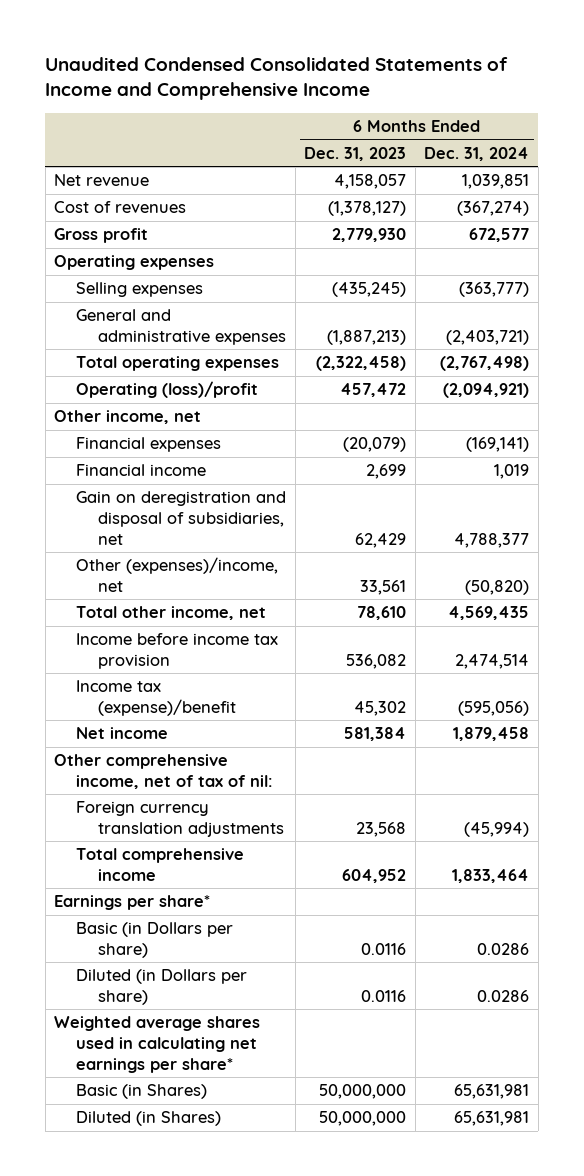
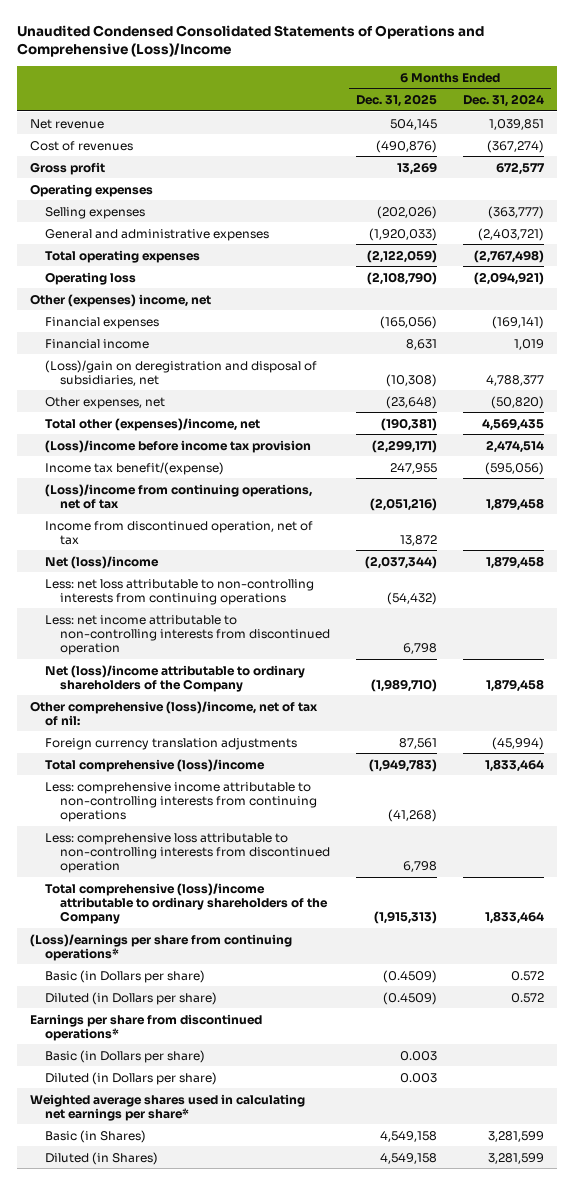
[45,56,509,101] Unaudited Condensed Consolidated Statements of Income and Comprehensive Income -> [17,24,485,58] Unaudited Condensed Consolidated Statements of Operations and Comprehensive (Loss)/Income
[304,146,407,161] Dec. 31, 2023 -> none
none -> [355,94,437,108] Dec. 31, 2025
[76,381,259,399] Operating (loss)/profit -> [45,271,137,285] Operating loss
[54,410,202,425] Other income, net -> [30,293,212,307] Other (expenses) income, net
[76,491,287,545] Gain on deregistration and disposal of subsidiaries, net -> [45,359,318,386] (Loss)/gain on deregistration and disposal of subsidiaries, net
[76,557,279,592] Other (expenses)/income, net -> [45,396,166,409] Other expenses, net
[76,606,267,621] Total other income, net -> [45,417,261,431] Total other (expenses)/income, net
[76,633,279,669] Income before income tax provision -> [45,439,312,453] (Loss)/income before income tax provision
[76,680,236,716] Income tax (expense)/benefit -> [45,461,225,475] Income tax benefit/(expense)
none -> [45,483,313,509] (Loss)/income from continuing operations, net of tax
none -> [45,520,314,545] Income from discontinued operation, net of tax
none -> [45,555,160,569] Net (loss)/income
none -> [45,578,315,605] Less: net loss attributable to non-controlling interests from continuing operations
none -> [45,614,330,655] Less: net income attributable to non-controlling interests from discontinued operation
[76,727,169,740] Net income -> [45,664,306,692] Net (loss)/income attributable to ordinary shareholders of the Company
[54,754,274,789] Other comprehensive income, net of tax of nil: -> [30,700,319,726] Other comprehensive (loss)/income, net of tax of nil:
none -> [45,758,266,772] Total comprehensive (loss)/income
none -> [45,781,317,822] Less: comprehensive income attributable to non-controlling interests from continuing operations
none -> [45,832,330,873] Less: comprehensive loss attributable to non-controlling interests from discontinued operation
[76,848,245,881] Total comprehensive income -> [45,882,328,924] Total comprehensive (loss)/income attributable to ordinary shareholders of the Company
[54,895,211,911] Earnings per share* -> [30,933,293,961] (Loss)/earnings per share from continuing operations*
[477,942,530,955] 0.0286 -> [511,970,545,981] 0.572
[477,989,530,1002] 0.0286 -> [511,992,545,1003] 0.572
none -> [30,1013,263,1041] Earnings per share from discontinued operations*
none -> [45,1049,206,1063] Basic (in Dollars per share)
none -> [45,1071,218,1085] Diluted (in Dollars per share)
[454,1084,530,1100] 65,631,981 -> [488,1130,545,1142] 3,281,599
[454,1111,530,1127] 65,631,981 -> [488,1152,545,1164] 3,281,599

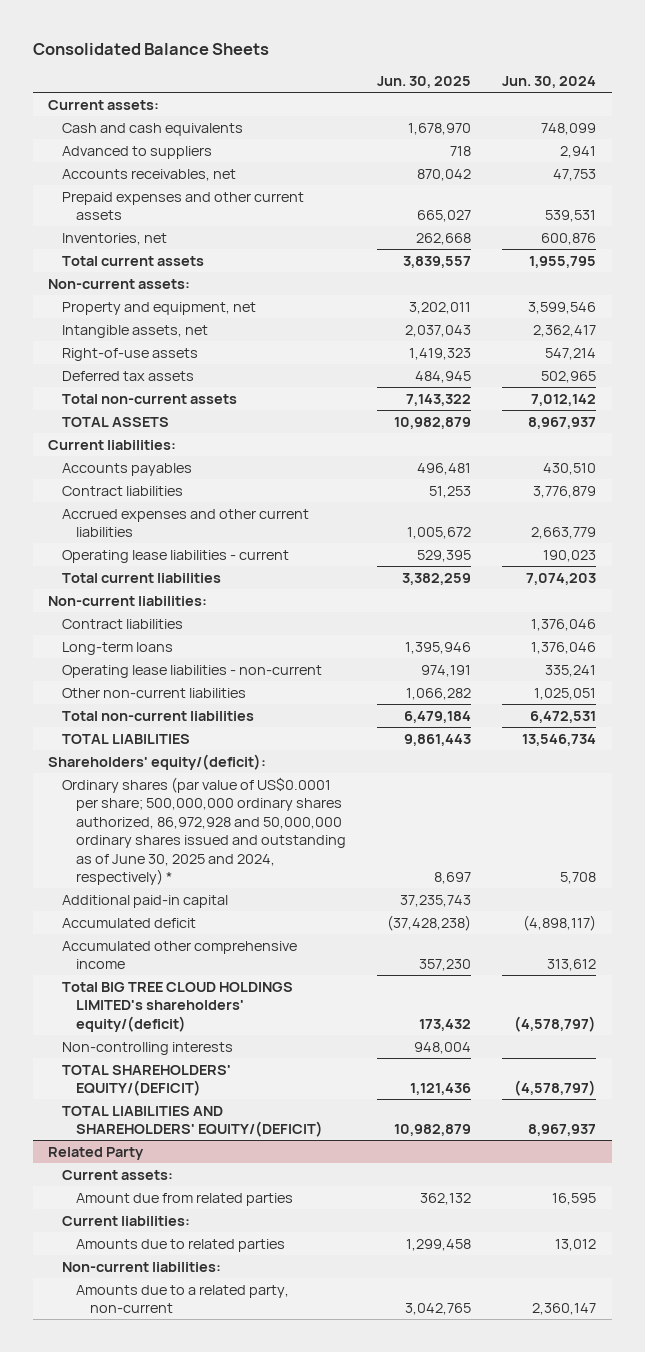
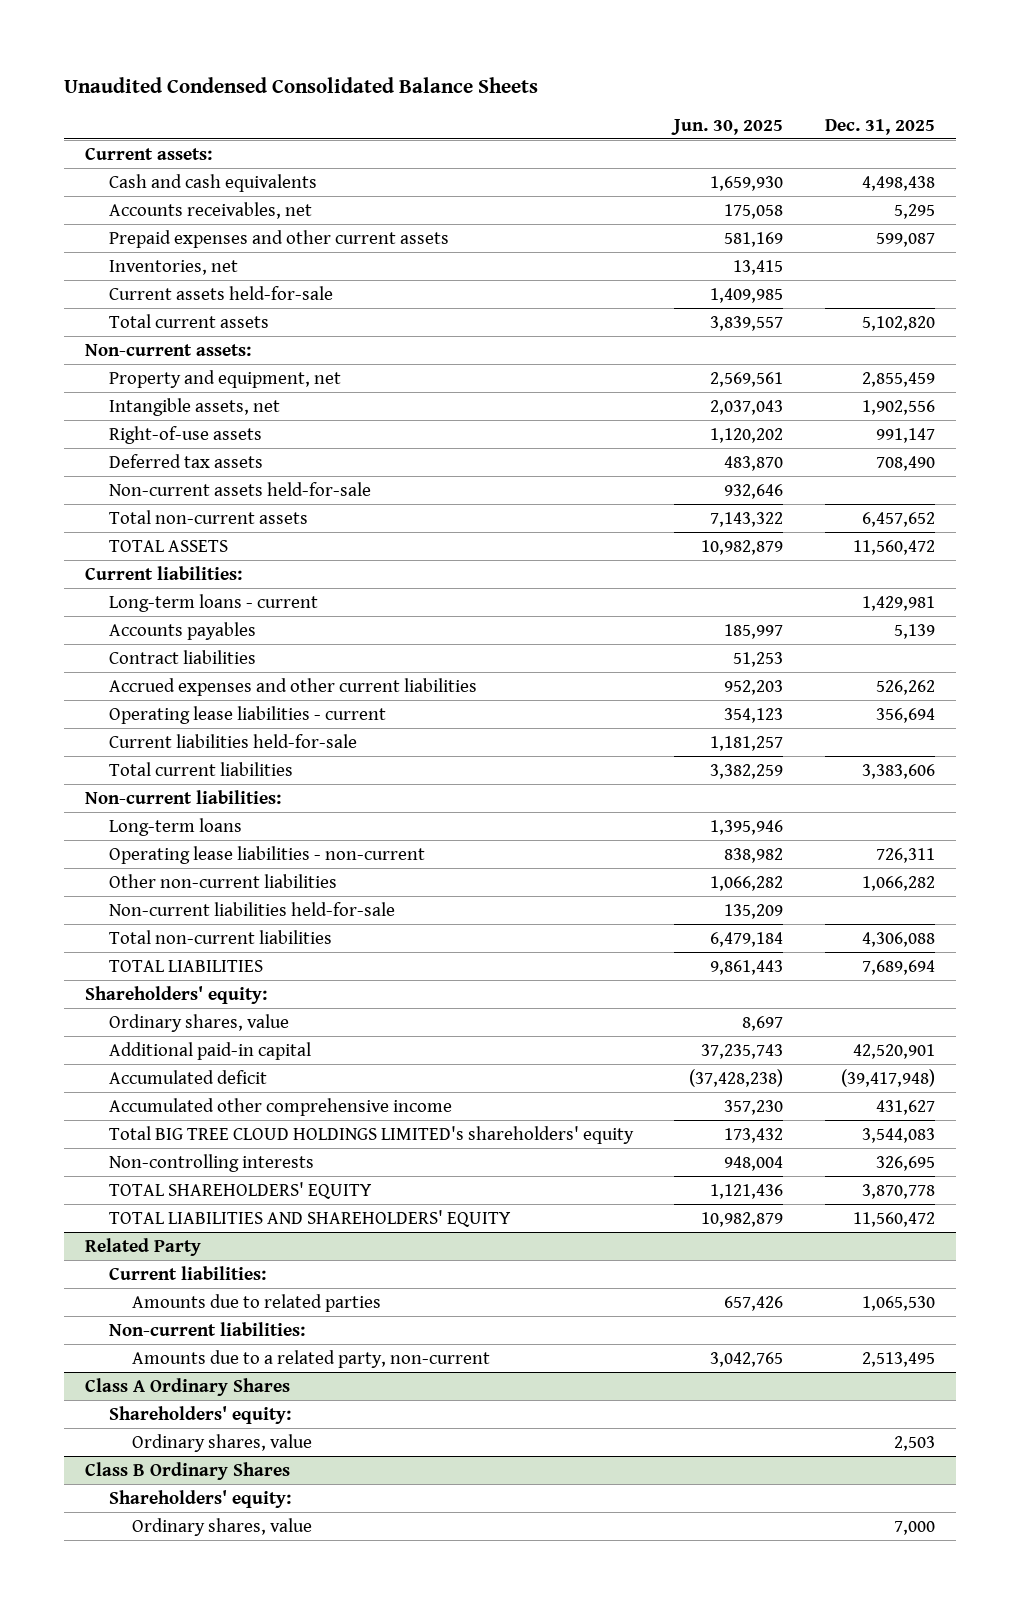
[32,43,269,56] Consolidated Balance Sheets -> [64,76,539,93] Unaudited Condensed Consolidated Balance Sheets
[502,75,597,88] Jun. 30, 2024 -> none
none -> [825,118,936,135] Dec. 31, 2025
[62,145,213,159] Advanced to suppliers -> none
[408,122,472,135] 1,678,970 -> [710,175,784,191] 1,659,930
[417,168,472,181] 870,042 -> [724,203,784,219] 175,058
[417,210,472,223] 665,027 -> [724,231,784,247] 581,169
[416,232,472,245] 262,668 -> [733,259,784,275] 13,415
none -> [108,285,333,300] Current assets held-for-sale
[409,301,472,314] 3,202,011 -> [710,371,784,387] 2,569,561
[409,347,472,360] 1,419,323 -> [710,427,784,443] 1,120,202
[415,370,472,383] 484,945 -> [724,455,784,471] 483,870
none -> [108,481,371,496] Non-current assets held-for-sale
none -> [108,593,318,612] Long-term loans - current
[417,462,472,475] 496,481 -> [724,623,784,639] 185,997
[407,527,472,540] 1,005,672 -> [724,679,784,695] 952,203
[417,549,472,562] 529,395 -> [724,707,784,723] 354,123
none -> [108,733,357,748] Current liabilities held-for-sale
[62,618,184,629] Contract liabilities -> none
[421,664,472,677] 974,191 -> [724,847,784,863] 838,982
none -> [108,901,395,916] Non-current liabilities held-for-sale
[48,753,267,770] Shareholders' equity/(deficit): -> [84,985,267,1004] Shareholders' equity:
[62,776,347,886] Ordinary shares (par value of US$0.0001 per share; 500,000,000 ordinary shares authorized, 86,972,928 and 50,000,000 ordinary shares issued and outstanding as of June 30, 2025 and 2024, respectively) * -> [108,1013,289,1032] Ordinary shares, value
[62,981,294,1032] Total BIG TREE CLOUD HOLDINGS LIMITED's shareholders' equity/(deficit) -> [108,1125,634,1144] Total BIG TREE CLOUD HOLDINGS LIMITED's shareholders' equity
[62,1064,232,1097] TOTAL SHAREHOLDERS' EQUITY/(DEFICIT) -> [108,1181,372,1199] TOTAL SHAREHOLDERS' EQUITY
[62,1105,324,1138] TOTAL LIABILITIES AND SHAREHOLDERS' EQUITY/(DEFICIT) -> [108,1209,511,1227] TOTAL LIABILITIES AND SHAREHOLDERS' EQUITY
[62,1169,174,1180] Current assets: -> none
[76,1192,294,1206] Amount due from related parties -> none
[406,1238,472,1251] 1,299,458 -> [724,1295,784,1311] 657,426
none -> [84,1377,290,1396] Class A Ordinary Shares
none -> [108,1405,291,1424] Shareholders' equity:
none -> [132,1433,313,1452] Ordinary shares, value
none -> [84,1461,290,1480] Class B Ordinary Shares
none -> [108,1489,291,1508] Shareholders' equity:
none -> [132,1517,313,1536] Ordinary shares, value

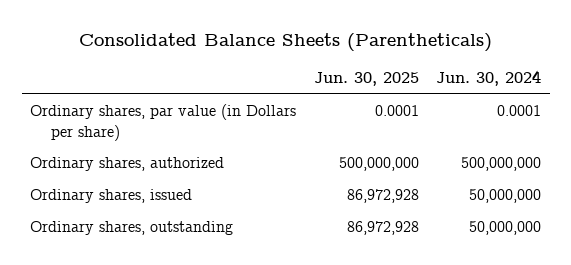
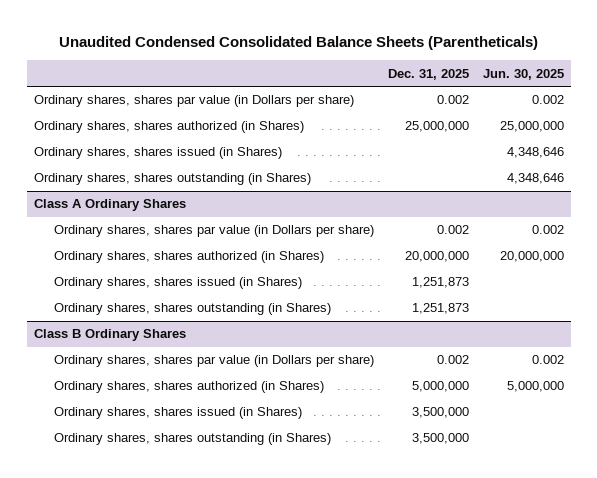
[78,33,492,53] Consolidated Balance Sheets (Parentheticals) -> [58,36,538,51] Unaudited Condensed Consolidated Balance Sheets (Parentheticals)
[435,70,541,87] Jun. 30, 2024 -> none
none -> [387,68,469,80] Dec. 31, 2025
[30,104,297,141] Ordinary shares, par value (in Dollars per share) -> [33,95,354,108] Ordinary shares, shares par value (in Dollars per share)
[374,105,419,117] 0.0001 -> [531,95,564,105] 0.002
[30,157,225,172] Ordinary shares, authorized -> [33,121,304,134] Ordinary shares, shares authorized (in Shares)
[338,157,419,172] 500,000,000 -> [499,121,564,133] 25,000,000
[30,189,193,204] Ordinary shares, issued -> [33,147,282,160] Ordinary shares, shares issued (in Shares)
[346,189,419,204] 86,972,928 -> [506,147,564,159] 4,348,646
[30,221,234,236] Ordinary shares, outstanding -> [33,173,311,186] Ordinary shares, shares outstanding (in Shares)
[346,221,419,236] 86,972,928 -> [506,173,564,185] 4,348,646
none -> [33,199,186,212] Class A Ordinary Shares
none -> [54,225,375,238] Ordinary shares, shares par value (in Dollars per share)
none -> [54,251,325,264] Ordinary shares, shares authorized (in Shares)
none -> [54,277,303,290] Ordinary shares, shares issued (in Shares)
none -> [54,303,332,316] Ordinary shares, shares outstanding (in Shares)
none -> [33,329,186,342] Class B Ordinary Shares
none -> [54,355,375,368] Ordinary shares, shares par value (in Dollars per share)
none -> [54,381,325,394] Ordinary shares, shares authorized (in Shares)
none -> [54,407,303,420] Ordinary shares, shares issued (in Shares)
none -> [54,433,332,446] Ordinary shares, shares outstanding (in Shares)

